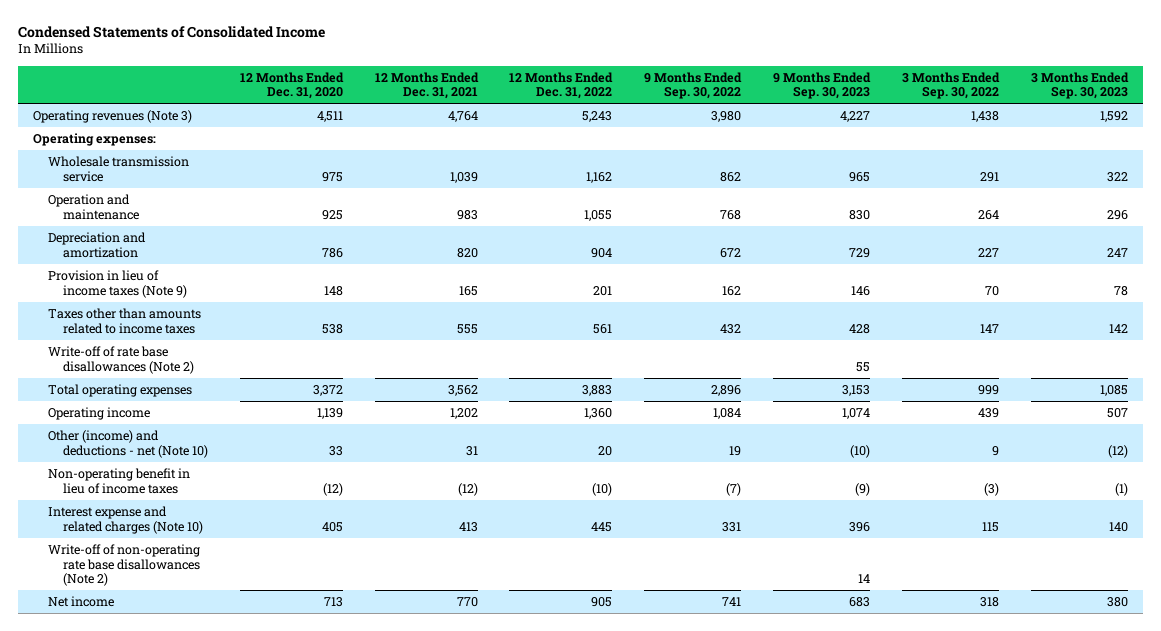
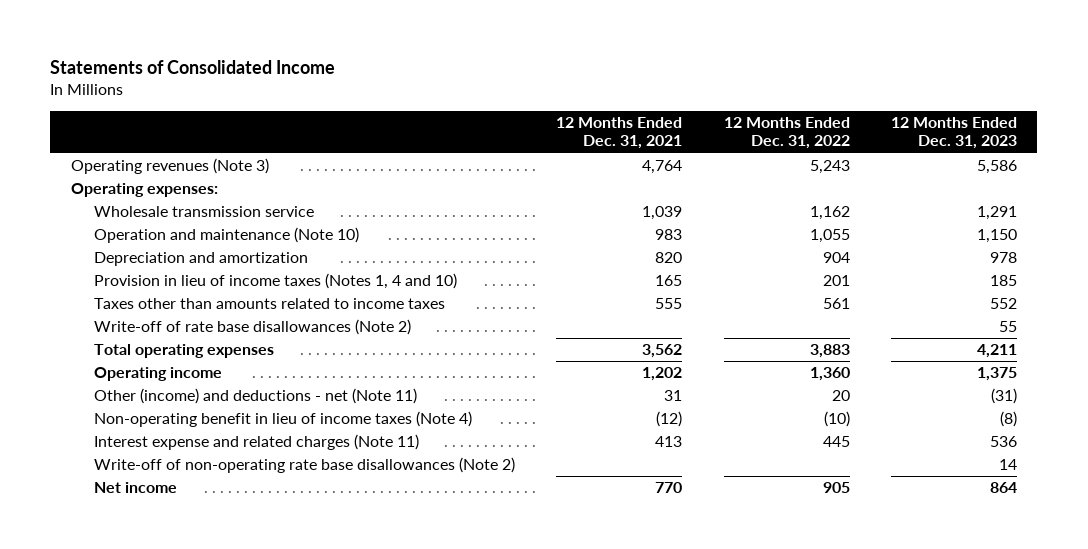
[17,25,325,38] Condensed Statements of Consolidated Income -> [50,60,336,75] Statements of Consolidated Income
[239,71,344,100] 12 Months Ended Dec. 31, 2020 -> none
[644,71,743,100] 9 Months Ended Sep. 30, 2022 -> none
[772,71,871,100] 9 Months Ended Sep. 30, 2023 -> none
[901,71,1000,100] 3 Months Ended Sep. 30, 2022 -> none
[1030,71,1129,100] 3 Months Ended Sep. 30, 2023 -> none
none -> [890,117,1017,150] 12 Months Ended Dec. 31, 2023
[48,193,139,220] Operation and maintenance -> [94,227,360,244] Operation and maintenance (Note 10)
[48,269,187,298] Provision in lieu of income taxes (Note 9) -> [94,273,458,290] Provision in lieu of income taxes (Notes 1, 4 and 10)
[48,429,208,458] Other (income) and deductions - net (Note 10) -> [94,388,418,405] Other (income) and deductions - net (Note 11)
[48,467,191,494] Non-operating benefit in lieu of income taxes -> [94,411,473,428] Non-operating benefit in lieu of income taxes (Note 4)
[48,505,203,534] Interest expense and related charges (Note 10) -> [94,434,420,451] Interest expense and related charges (Note 11)

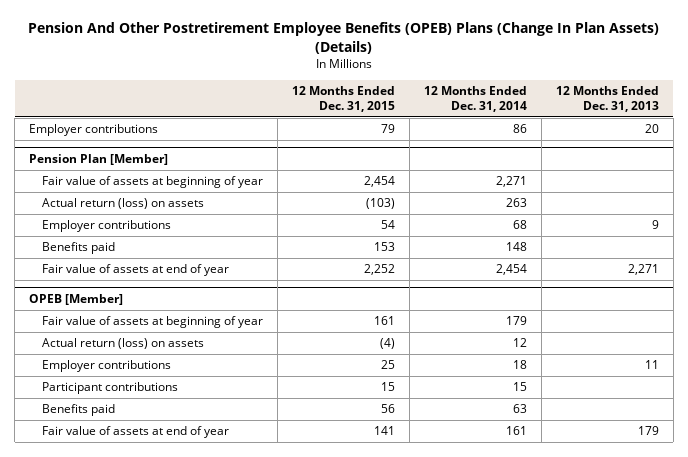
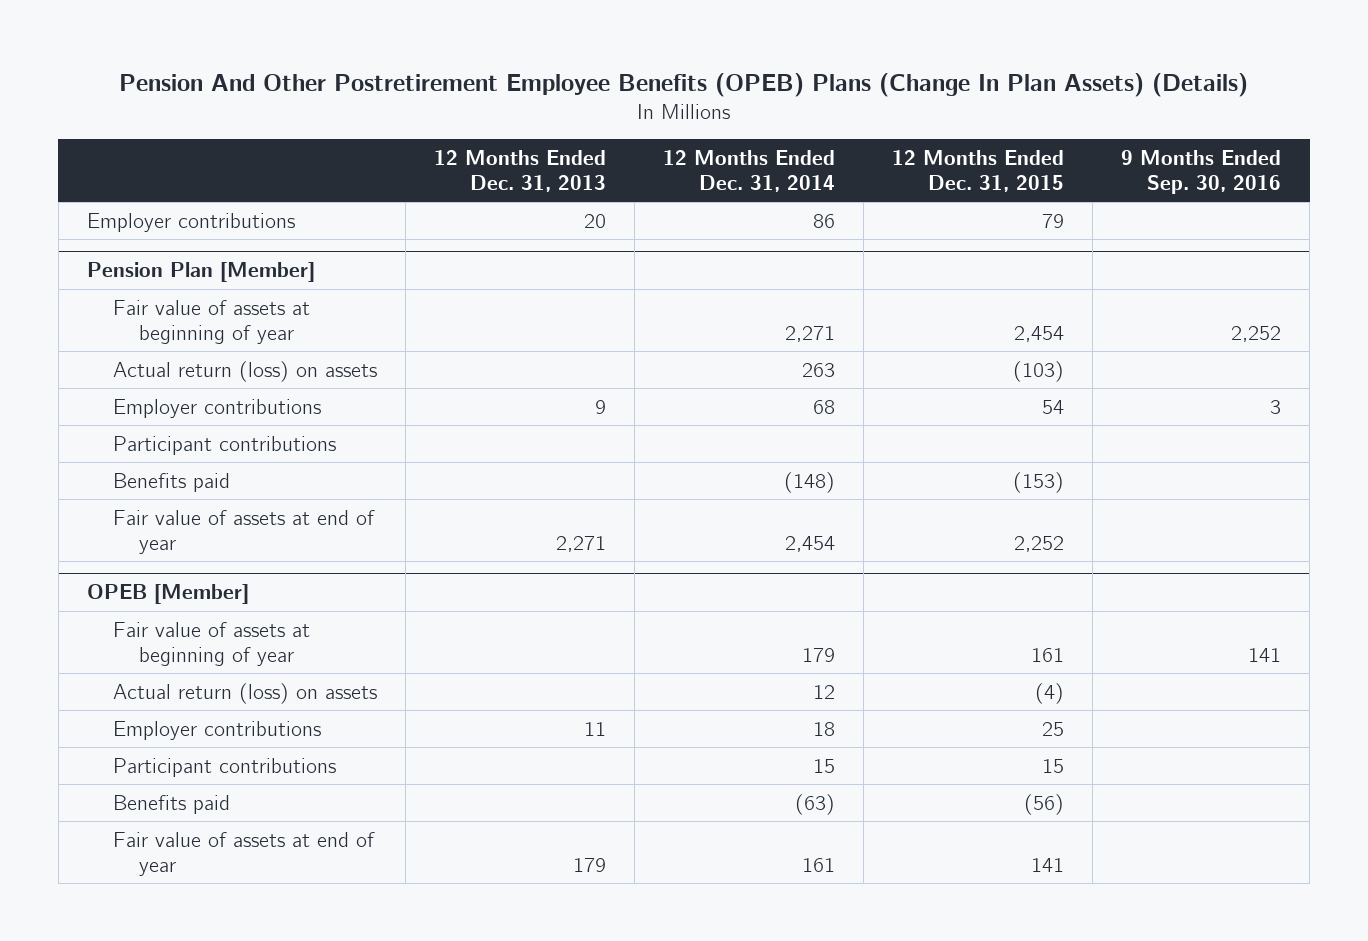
none -> [1121,150,1282,195] 9 Months Ended Sep. 30, 2016
none -> [113,435,337,455] Participant contributions
[373,242,395,252] 153 -> [1013,471,1065,493] (153)
[505,242,527,252] 148 -> [784,471,836,493] (148)
[380,404,395,414] 56 -> [1024,793,1065,815] (56)
[512,404,527,414] 63 -> [795,793,836,815] (63)

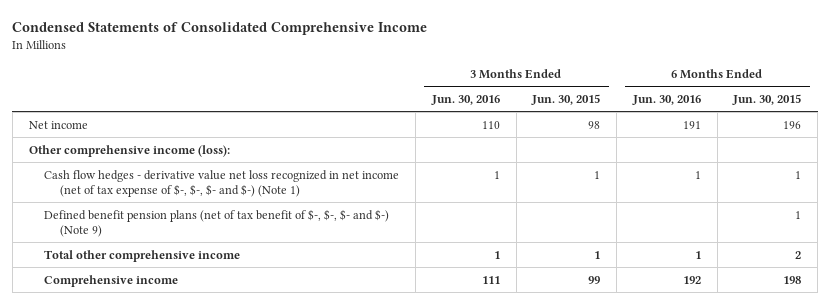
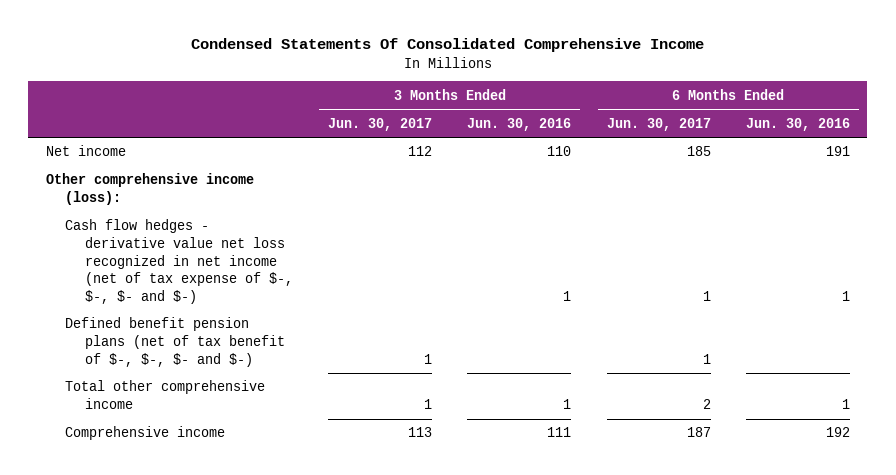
[12,21,428,35] Condensed Statements of Consolidated Comprehensive Income -> [190,38,704,53] Condensed Statements Of Consolidated Comprehensive Income
[531,93,601,105] Jun. 30, 2015 -> none
[732,93,802,105] Jun. 30, 2015 -> none
none -> [327,117,432,131] Jun. 30, 2017
none -> [606,117,711,131] Jun. 30, 2017
[44,169,400,197] Cash flow hedges - derivative value net loss recognized in net income (net of tax expense of $-, $-, $- and $-) (Note 1) -> [65,219,293,304] Cash flow hedges - derivative value net loss recognized in net income (net of tax expense of $-, $-, $- and $-)
[44,208,390,237] Defined benefit pension plans (net of tax benefit of $-, $-, $- and $-) (Note 9) -> [65,317,285,367] Defined benefit pension plans (net of tax benefit of $-, $-, $- and $-)

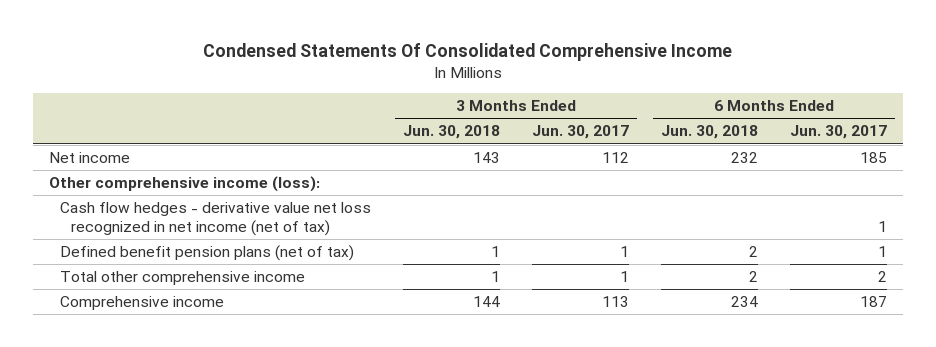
[467,117,572,131] Jun. 30, 2016 -> none
[745,117,850,131] Jun. 30, 2016 -> none
none -> [403,125,501,140] Jun. 30, 2018
none -> [660,125,758,140] Jun. 30, 2018
[65,219,293,304] Cash flow hedges - derivative value net loss recognized in net income (net of tax expense of $-, $-, $- and $-) -> [60,202,372,237] Cash flow hedges - derivative value net loss recognized in net income (net of tax)
[65,317,285,367] Defined benefit pension plans (net of tax benefit of $-, $-, $- and $-) -> [60,245,355,262] Defined benefit pension plans (net of tax)

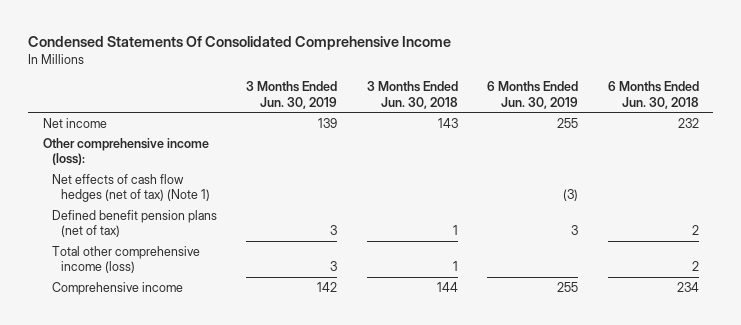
[532,125,630,140] Jun. 30, 2017 -> none
[789,125,887,140] Jun. 30, 2017 -> none
none -> [246,81,338,109] 3 Months Ended Jun. 30, 2019
none -> [487,81,579,109] 6 Months Ended Jun. 30, 2019
[60,202,372,237] Cash flow hedges - derivative value net loss recognized in net income (net of tax) -> [51,173,211,203] Net effects of cash flow hedges (net of tax) (Note 1)
[60,271,306,286] Total other comprehensive income -> [51,245,200,274] Total other comprehensive income (loss)

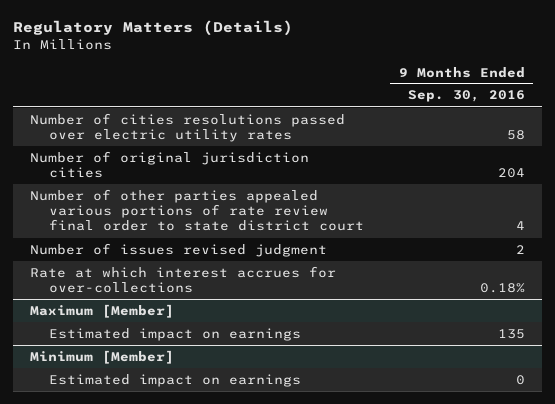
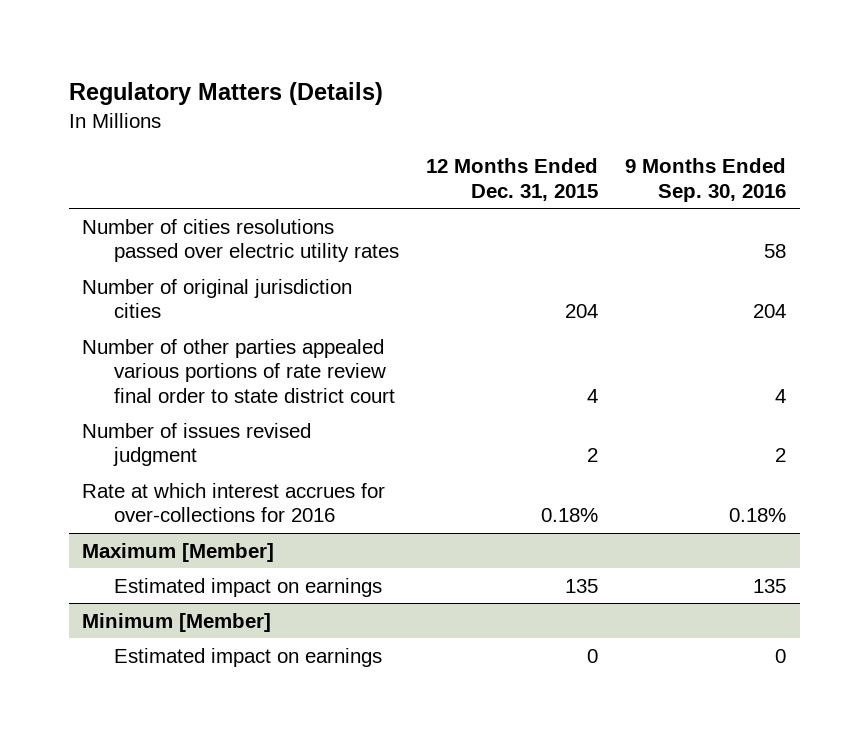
none -> [425,158,598,201] 12 Months Ended Dec. 31, 2015
[30,265,337,294] Rate at which interest accrues for over-collections -> [82,482,386,523] Rate at which interest accrues for over-collections for 2016

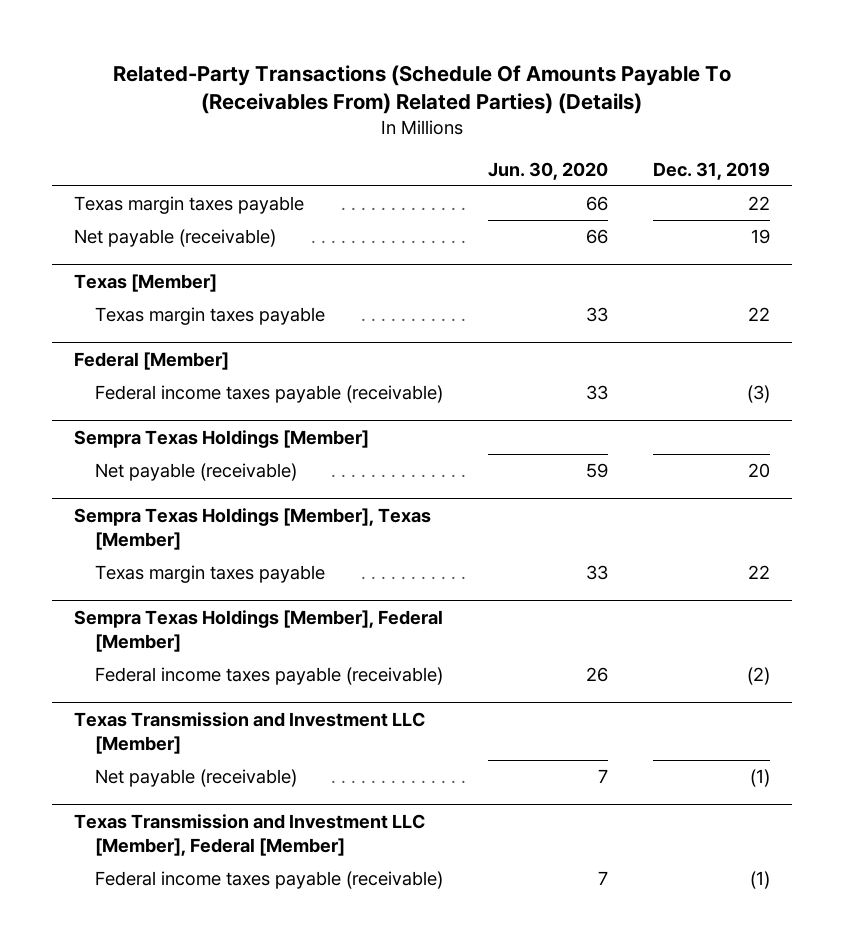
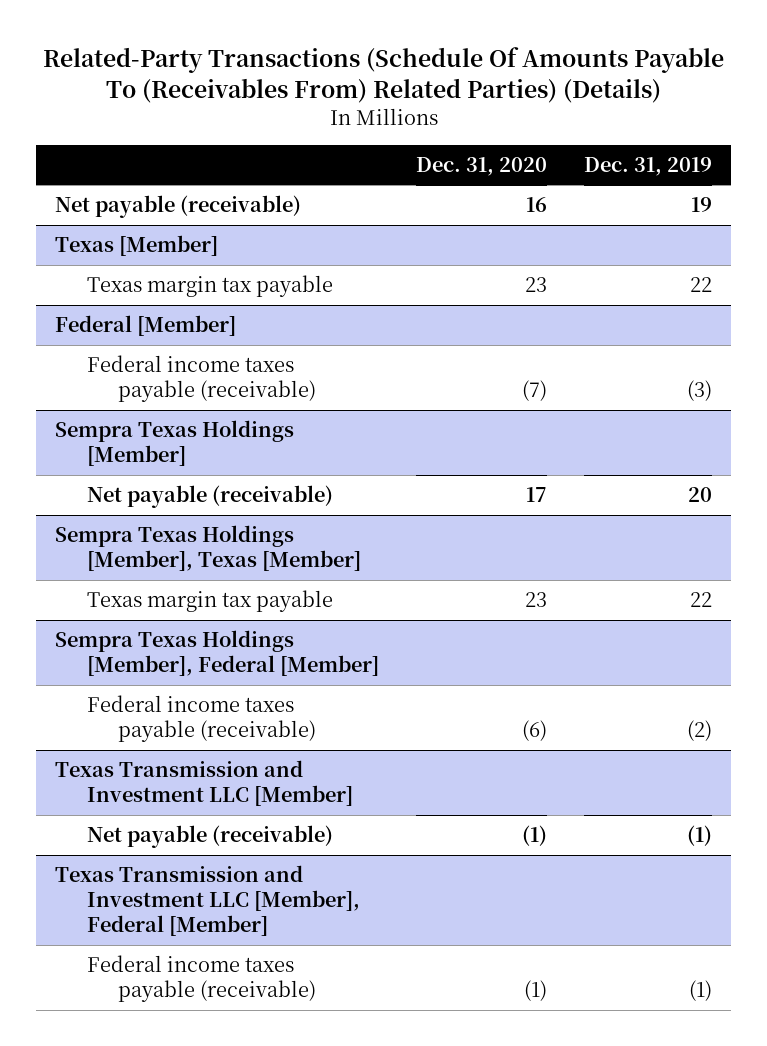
[488,161,609,180] Jun. 30, 2020 -> none
none -> [415,156,547,176] Dec. 31, 2020
[74,196,305,215] Texas margin taxes payable -> none
[95,307,326,326] Texas margin taxes payable -> [86,275,333,298] Texas margin tax payable
[95,565,326,584] Texas margin taxes payable -> [86,590,333,613] Texas margin tax payable

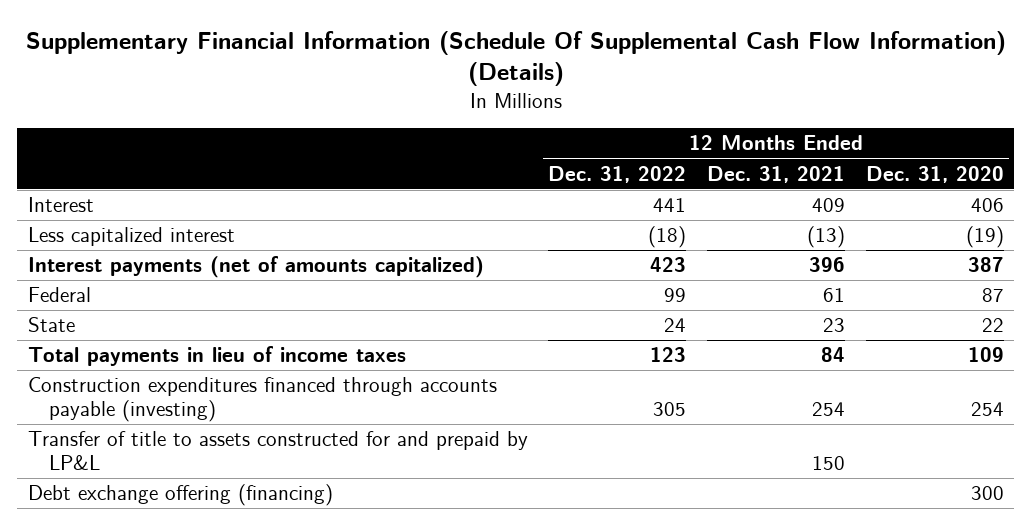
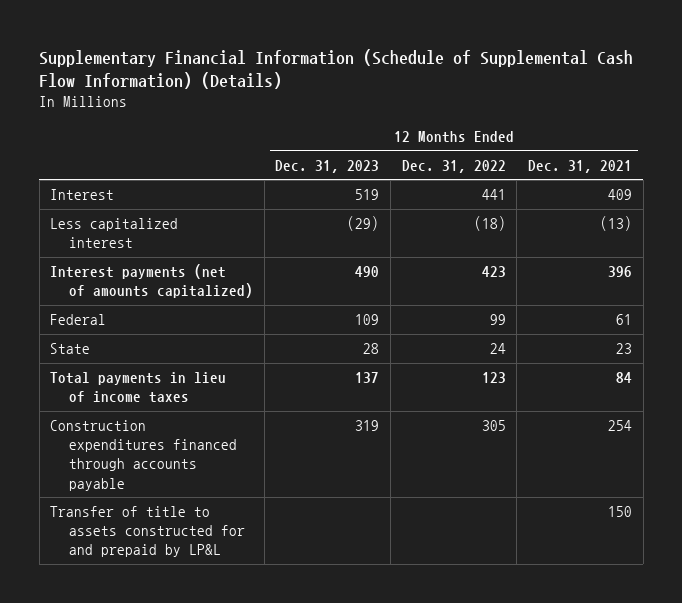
[25,30,1006,87] Supplementary Financial Information (Schedule Of Supplemental Cash Flow Information) (Details) -> [39,48,634,90] Supplementary Financial Information (Schedule of Supplemental Cash Flow Information) (Details)
[865,165,1004,183] Dec. 31, 2020 -> none
none -> [275,159,380,173] Dec. 31, 2023
[27,377,497,423] Construction expenditures financed through accounts payable (investing) -> [50,420,237,491] Construction expenditures financed through accounts payable
[27,484,333,507] Debt exchange offering (financing) -> none

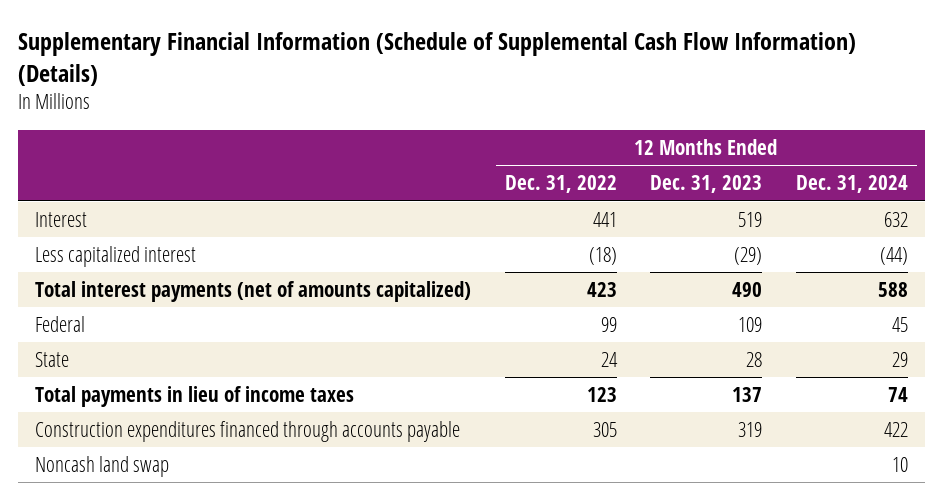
[528,159,633,173] Dec. 31, 2021 -> none
none -> [796,175,909,194] Dec. 31, 2024
[50,264,253,299] Interest payments (net of amounts capitalized) -> [34,280,471,302] Total interest payments (net of amounts capitalized)
[50,506,245,558] Transfer of title to assets constructed for and prepaid by LP&L -> none
none -> [34,455,169,477] Noncash land swap

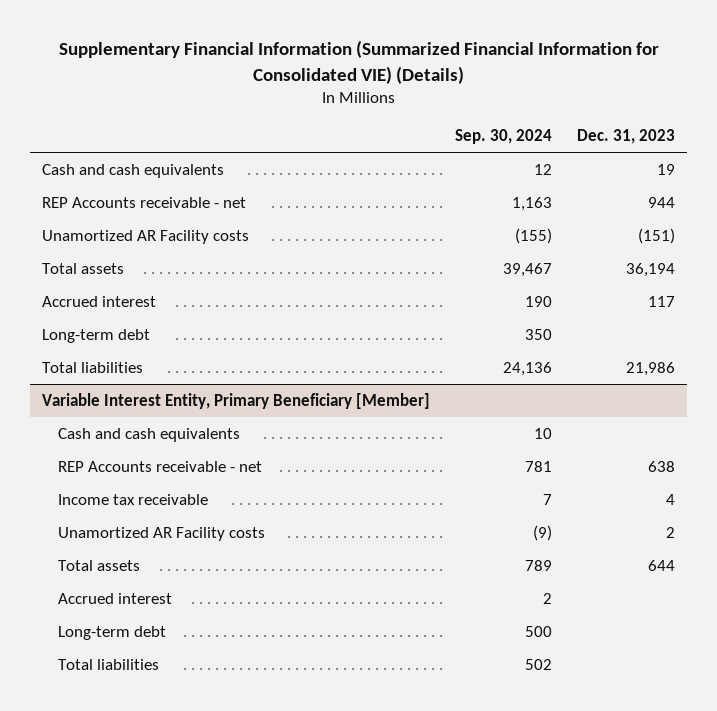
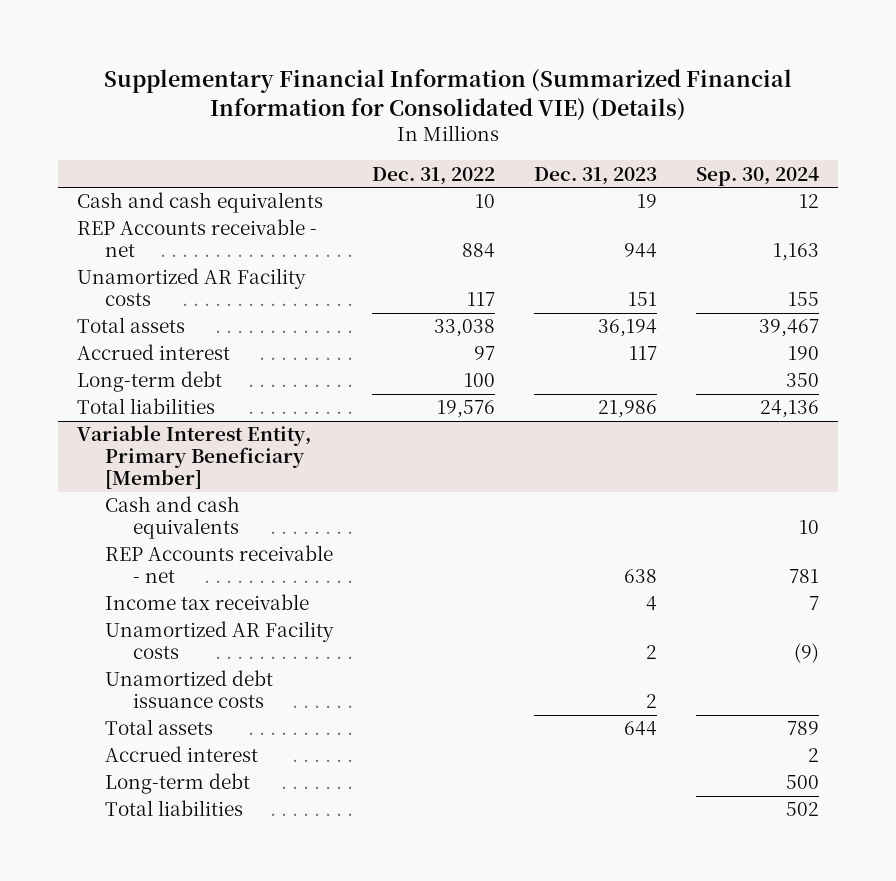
none -> [371,166,495,185] Dec. 31, 2022
[515,227,553,244] (155) -> [787,292,819,307] 155
[637,227,675,244] (151) -> [627,292,657,307] 151
none -> [105,670,274,709] Unamortized debt issuance costs

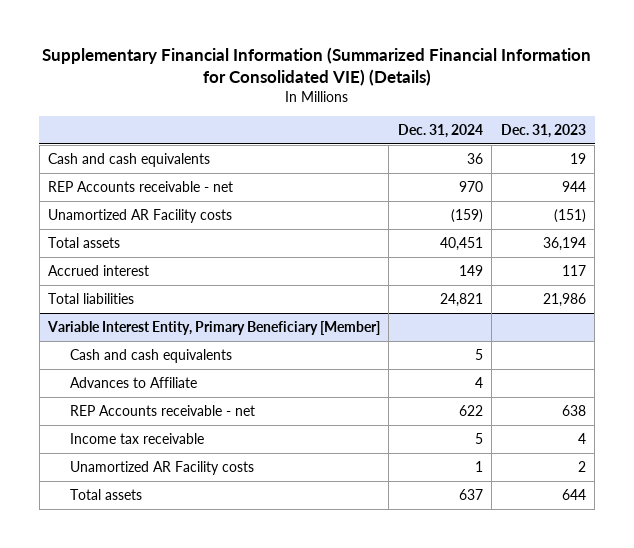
[371,166,495,185] Dec. 31, 2022 -> none
[695,166,819,186] Sep. 30, 2024 -> none
none -> [397,124,483,139] Dec. 31, 2024
[627,292,657,307] 151 -> [553,208,586,223] (151)
[77,371,223,393] Long-term debt -> none
none -> [70,376,198,388] Advances to Affiliate
[105,670,274,709] Unamortized debt issuance costs -> none
[105,746,259,763] Accrued interest -> none
[105,773,251,795] Long-term debt -> none
[105,800,244,817] Total liabilities -> none

